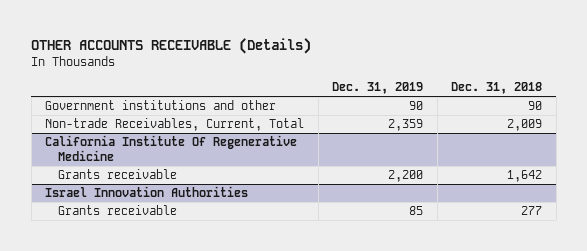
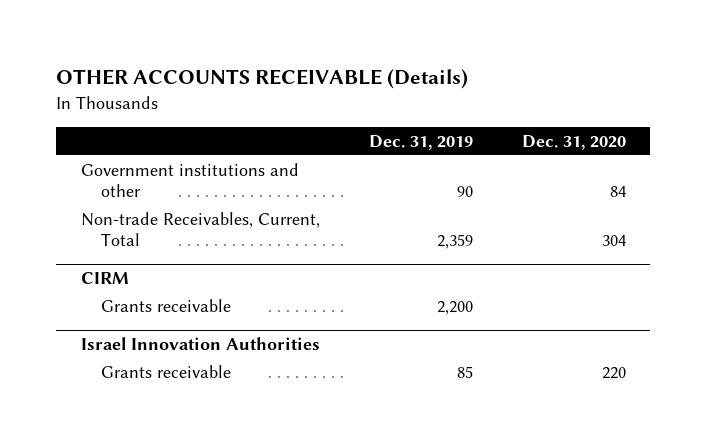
[451,82,543,95] Dec. 31, 2018 -> none
none -> [521,134,626,150] Dec. 31, 2020
[45,135,298,162] California Institute Of Regenerative Medicine -> [80,272,129,285] CIRM

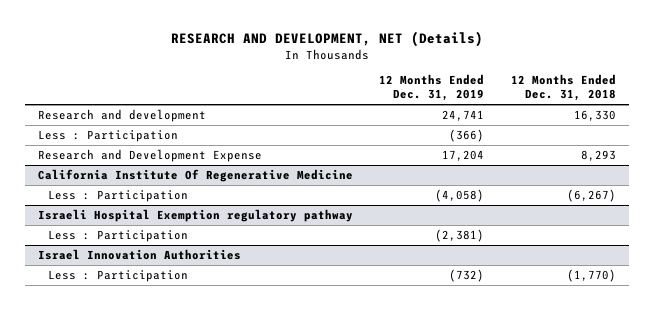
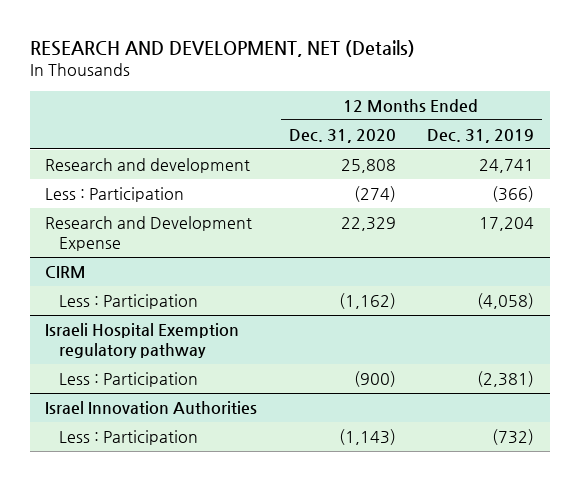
[510,74,616,102] 12 Months Ended Dec. 31, 2018 -> none
none -> [288,128,396,143] Dec. 31, 2020
[38,169,354,183] California Institute Of Regenerative Medicine -> [45,265,87,278] CIRM

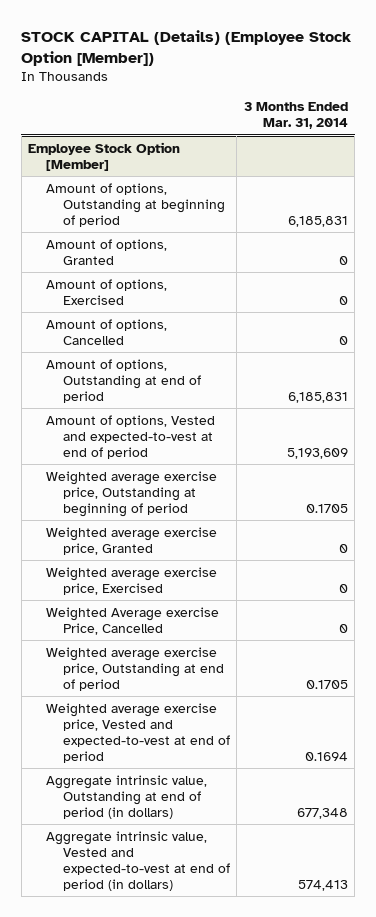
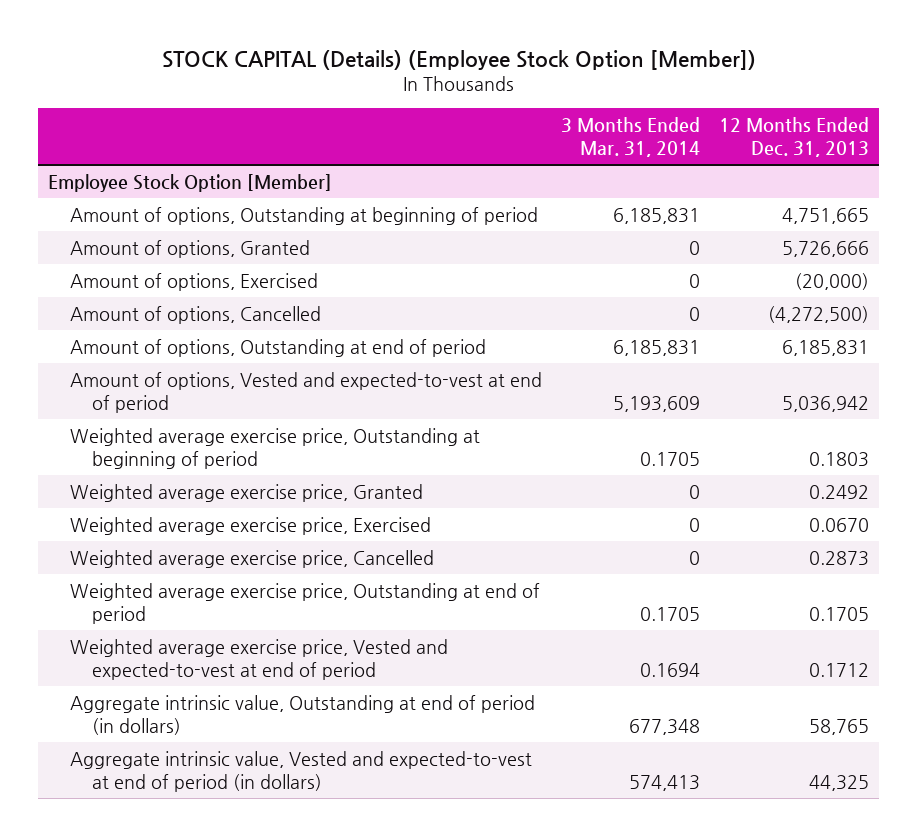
none -> [719,116,870,158] 12 Months Ended Dec. 31, 2013
[45,606,219,635] Weighted Average exercise Price, Cancelled -> [70,549,435,568] Weighted average exercise price, Cancelled

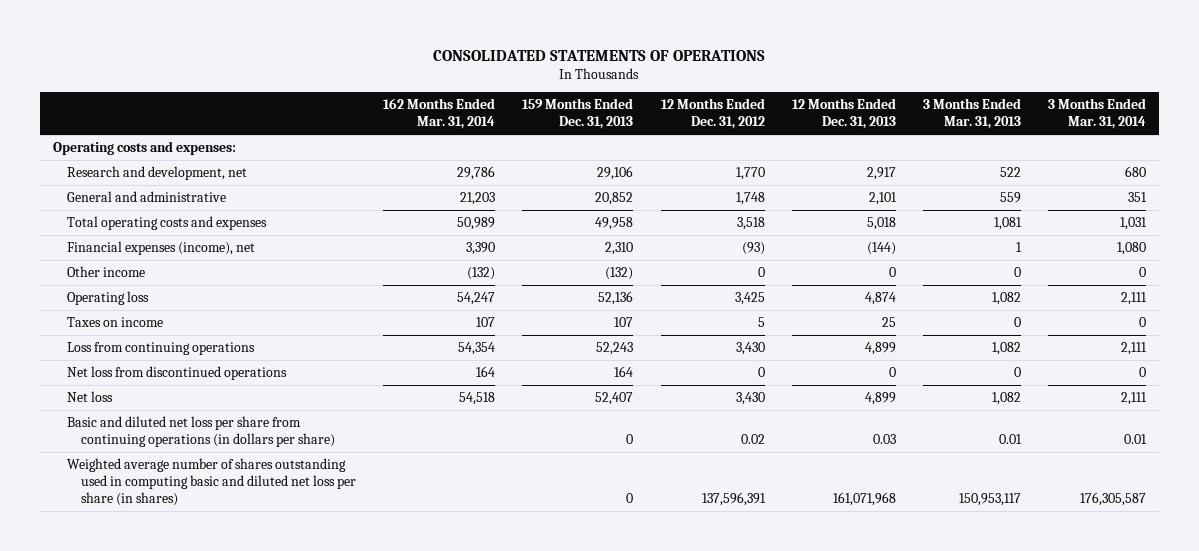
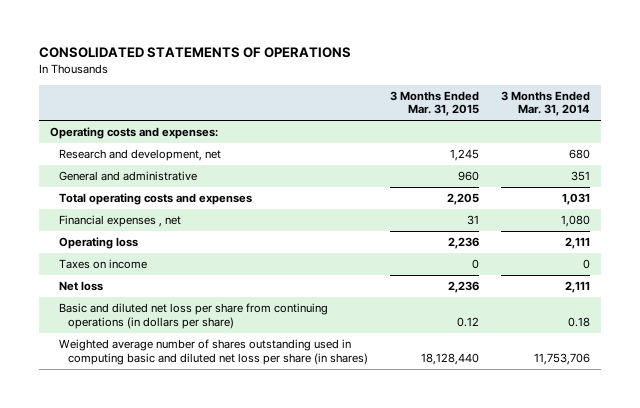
[383,98,496,130] 162 Months Ended Mar. 31, 2014 -> none
[522,98,634,130] 159 Months Ended Dec. 31, 2013 -> none
[660,98,765,130] 12 Months Ended Dec. 31, 2012 -> none
[791,98,896,130] 12 Months Ended Dec. 31, 2013 -> none
[922,98,1021,130] 3 Months Ended Mar. 31, 2013 -> none
none -> [389,90,479,117] 3 Months Ended Mar. 31, 2015
[67,266,146,278] Other income -> none
[67,241,256,256] Financial expenses (income), net -> [58,215,181,228] Financial expenses , net
[67,342,256,356] Loss from continuing operations -> none
[67,366,288,381] Net loss from discontinued operations -> none
[1123,434,1147,445] 0.01 -> [567,316,590,327] 0.18
[1079,492,1146,507] 176,305,587 -> [533,352,590,365] 11,753,706

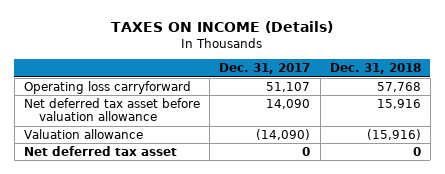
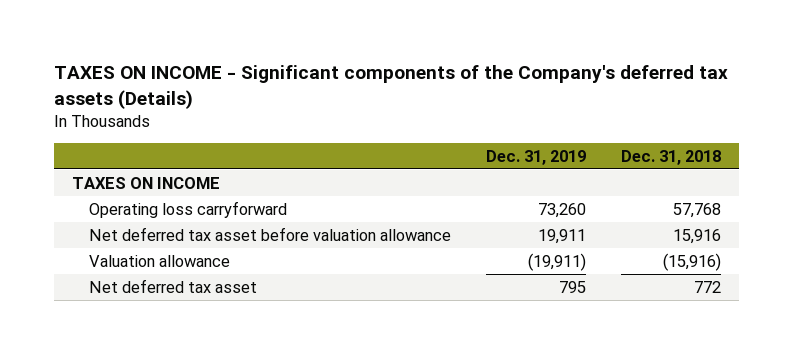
[111,21,334,34] TAXES ON INCOME (Details) -> [54,65,729,109] TAXES ON INCOME - Significant components of the Company's deferred tax assets (Details)
[219,63,311,75] Dec. 31, 2017 -> none
none -> [486,149,587,165] Dec. 31, 2019
none -> [71,176,220,189] TAXES ON INCOME
[412,146,421,156] 0 -> [694,280,722,293] 772

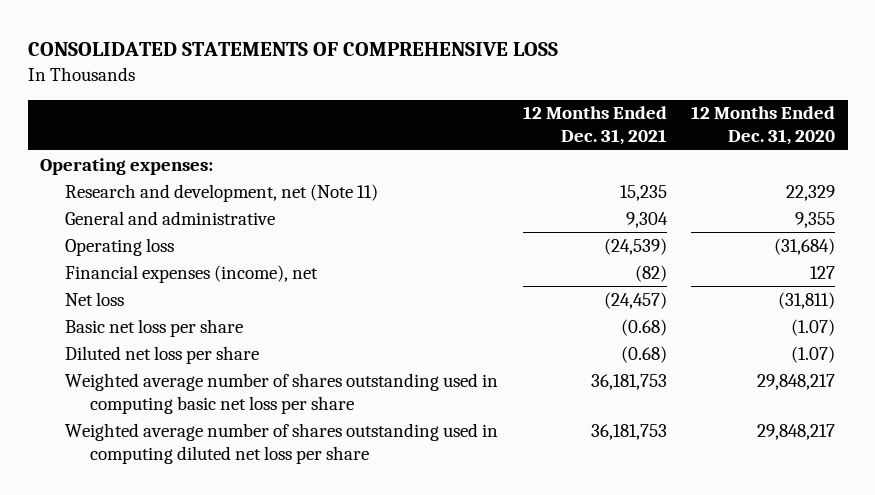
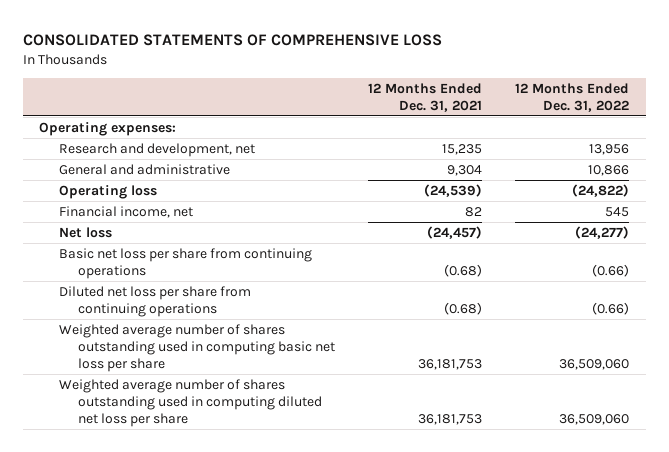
[691,106,836,146] 12 Months Ended Dec. 31, 2020 -> none
none -> [515,82,630,112] 12 Months Ended Dec. 31, 2022
[64,183,378,202] Research and development, net (Note 11) -> [58,142,255,157] Research and development, net
[64,264,318,283] Financial expenses (income), net -> [58,205,193,218] Financial income, net
[634,264,667,282] (82) -> [465,206,483,217] 82
[64,318,243,337] Basic net loss per share -> [58,247,312,279] Basic net loss per share from continuing operations
[64,345,259,364] Diluted net loss per share -> [58,285,251,317] Diluted net loss per share from continuing operations

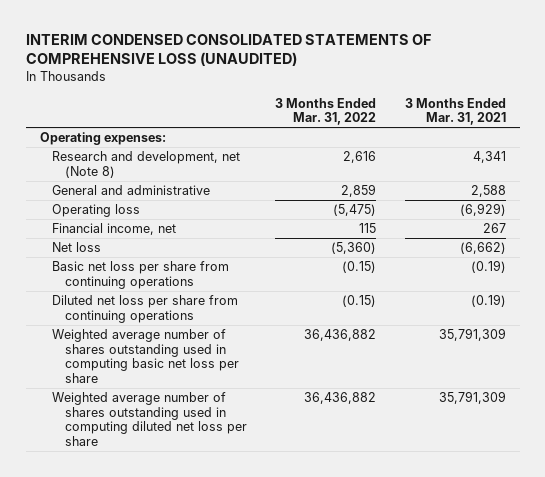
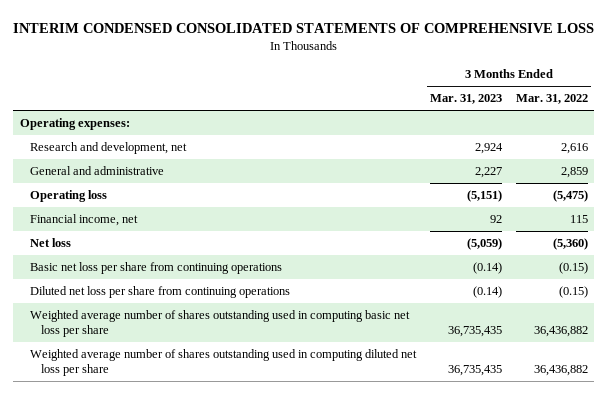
[25,33,432,67] INTERIM CONDENSED CONSOLIDATED STATEMENTS OF COMPREHENSIVE LOSS (UNAUDITED) -> [12,22,594,33] INTERIM CONDENSED CONSOLIDATED STATEMENTS OF COMPREHENSIVE LOSS
[404,97,506,126] 3 Months Ended Mar. 31, 2021 -> none
none -> [429,94,502,105] Mar. 31, 2023
[52,151,241,178] Research and development, net (Note 8) -> [30,142,188,155] Research and development, net

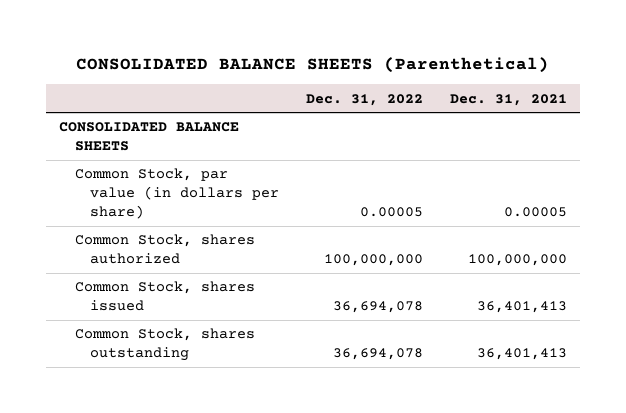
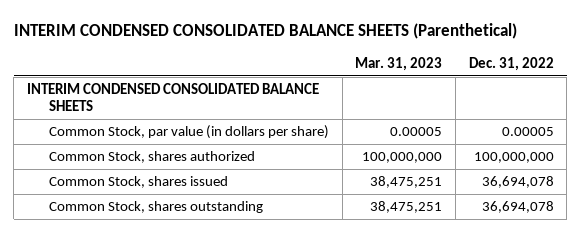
[75,57,549,74] CONSOLIDATED BALANCE SHEETS (Parenthetical) -> [13,23,517,40] INTERIM CONDENSED CONSOLIDATED BALANCE SHEETS (Parenthetical)
[449,93,567,106] Dec. 31, 2021 -> none
none -> [355,57,443,72] Mar. 31, 2023
[59,122,240,152] CONSOLIDATED BALANCE SHEETS -> [26,83,319,112] INTERIM CONDENSED CONSOLIDATED BALANCE SHEETS

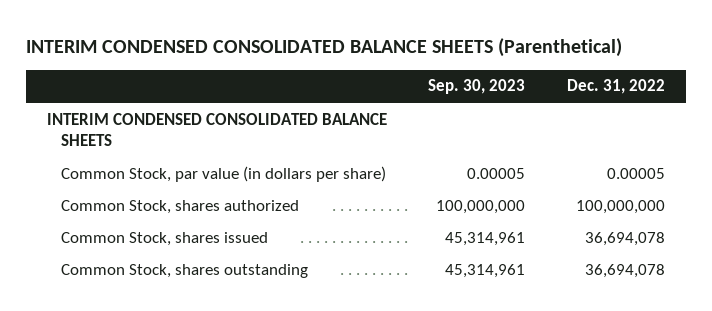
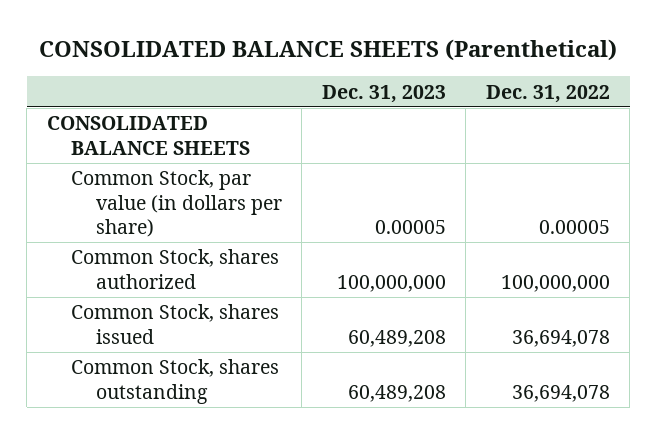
[26,37,623,57] INTERIM CONDENSED CONSOLIDATED BALANCE SHEETS (Parenthetical) -> [39,38,618,61] CONSOLIDATED BALANCE SHEETS (Parenthetical)
[428,79,526,95] Sep. 30, 2023 -> none
none -> [321,84,446,103] Dec. 31, 2023
[46,112,387,147] INTERIM CONDENSED CONSOLIDATED BALANCE SHEETS -> [46,116,251,155] CONSOLIDATED BALANCE SHEETS

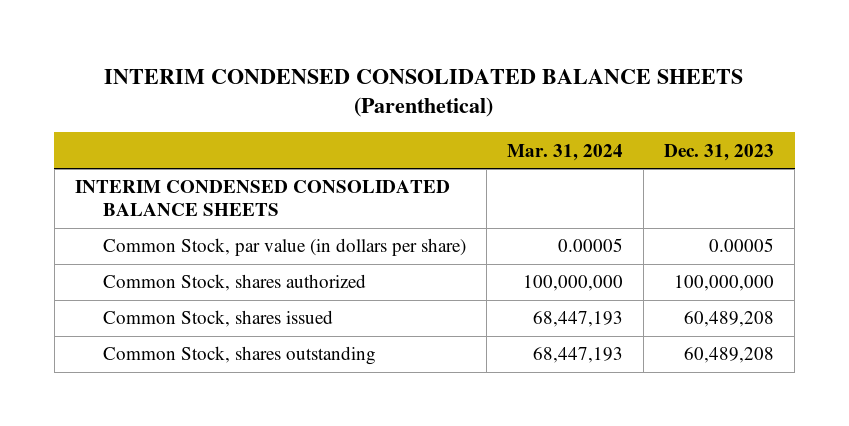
[39,38,618,61] CONSOLIDATED BALANCE SHEETS (Parenthetical) -> [104,68,744,118] INTERIM CONDENSED CONSOLIDATED BALANCE SHEETS (Parenthetical)
[485,84,610,103] Dec. 31, 2022 -> none
none -> [507,143,624,161] Mar. 31, 2024
[46,116,251,155] CONSOLIDATED BALANCE SHEETS -> [74,180,450,216] INTERIM CONDENSED CONSOLIDATED BALANCE SHEETS

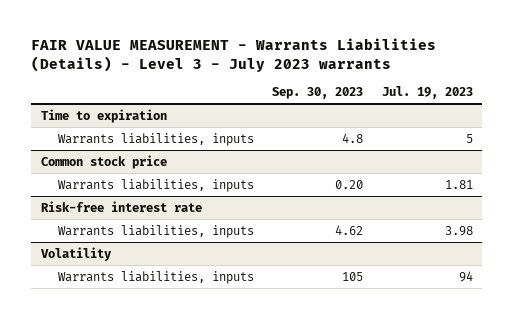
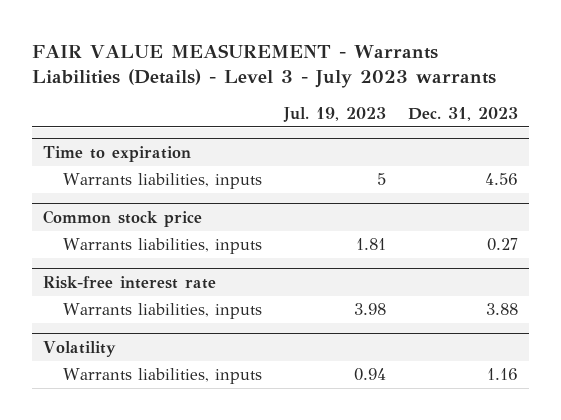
[272,87,364,100] Sep. 30, 2023 -> none
none -> [407,106,518,121] Dec. 31, 2023
[458,270,473,282] 94 -> [353,368,386,382] 0.94

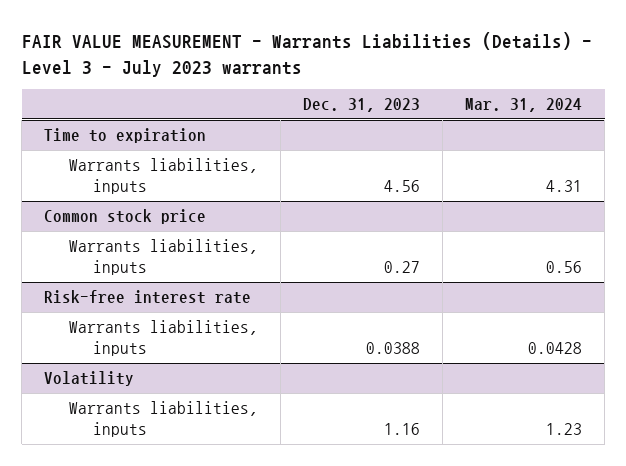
[282,106,386,122] Jul. 19, 2023 -> none
none -> [465,98,583,113] Mar. 31, 2024
[485,303,518,316] 3.88 -> [365,342,420,355] 0.0388

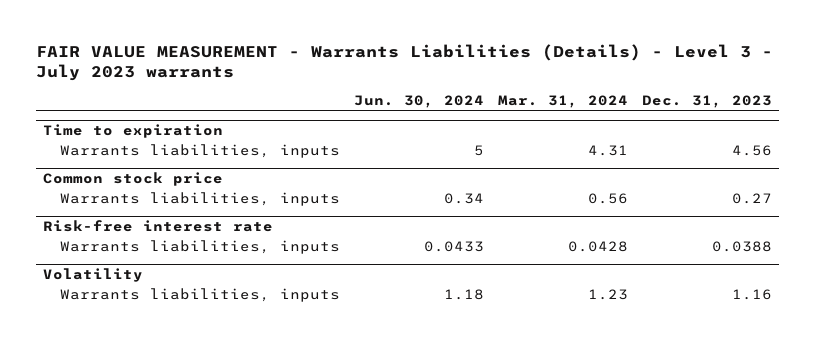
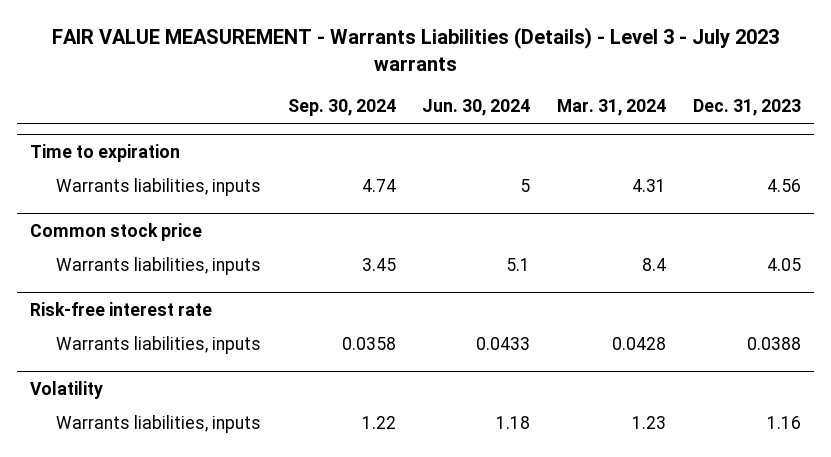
none -> [287,99,396,117] Sep. 30, 2024
[444,192,485,204] 0.34 -> [506,258,531,272] 5.1
[588,192,629,204] 0.56 -> [642,258,667,272] 8.4
[732,192,773,204] 0.27 -> [767,258,802,272] 4.05

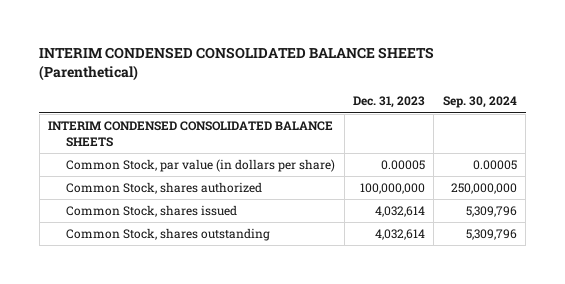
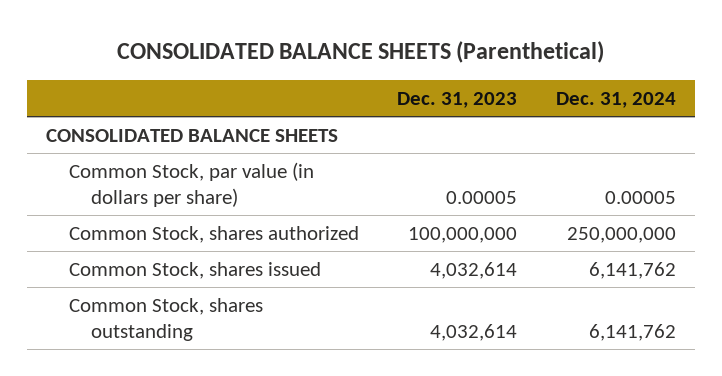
[39,47,435,82] INTERIM CONDENSED CONSOLIDATED BALANCE SHEETS (Parenthetical) -> [117,41,605,64] CONSOLIDATED BALANCE SHEETS (Parenthetical)
[442,96,517,109] Sep. 30, 2024 -> none
none -> [555,92,676,109] Dec. 31, 2024
[47,121,333,147] INTERIM CONDENSED CONSOLIDATED BALANCE SHEETS -> [46,128,339,142] CONSOLIDATED BALANCE SHEETS

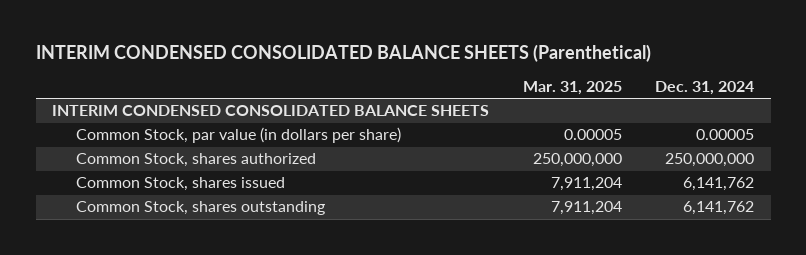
[117,41,605,64] CONSOLIDATED BALANCE SHEETS (Parenthetical) -> [35,44,651,63] INTERIM CONDENSED CONSOLIDATED BALANCE SHEETS (Parenthetical)
[397,92,518,109] Dec. 31, 2023 -> none
none -> [522,81,622,96] Mar. 31, 2025
[46,128,339,142] CONSOLIDATED BALANCE SHEETS -> [52,105,490,117] INTERIM CONDENSED CONSOLIDATED BALANCE SHEETS

